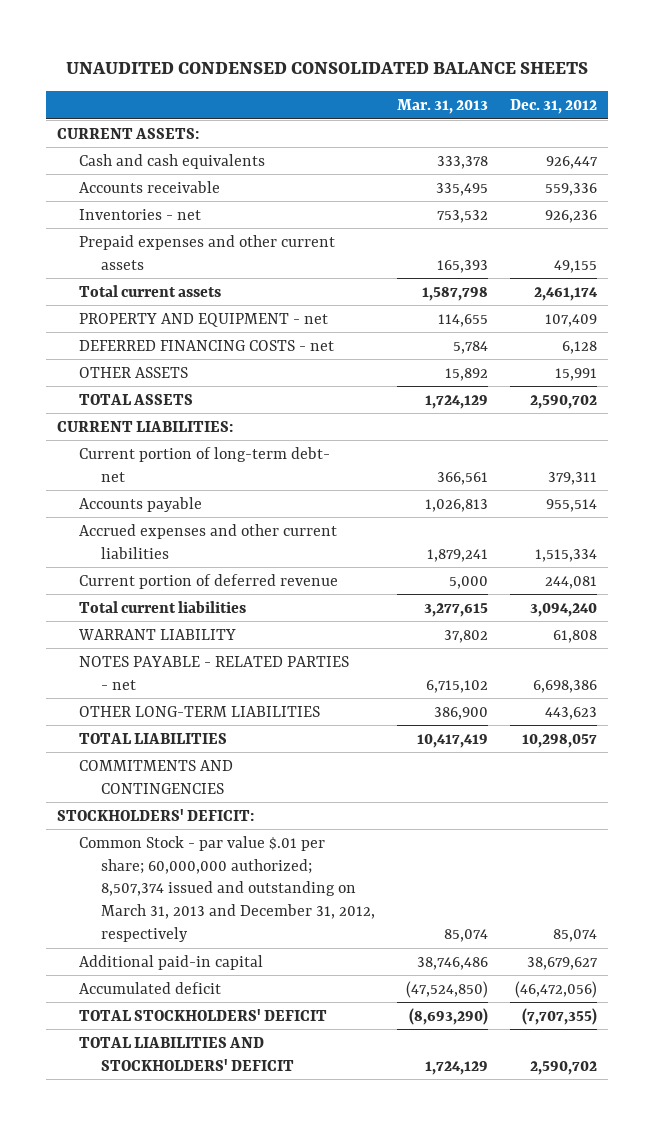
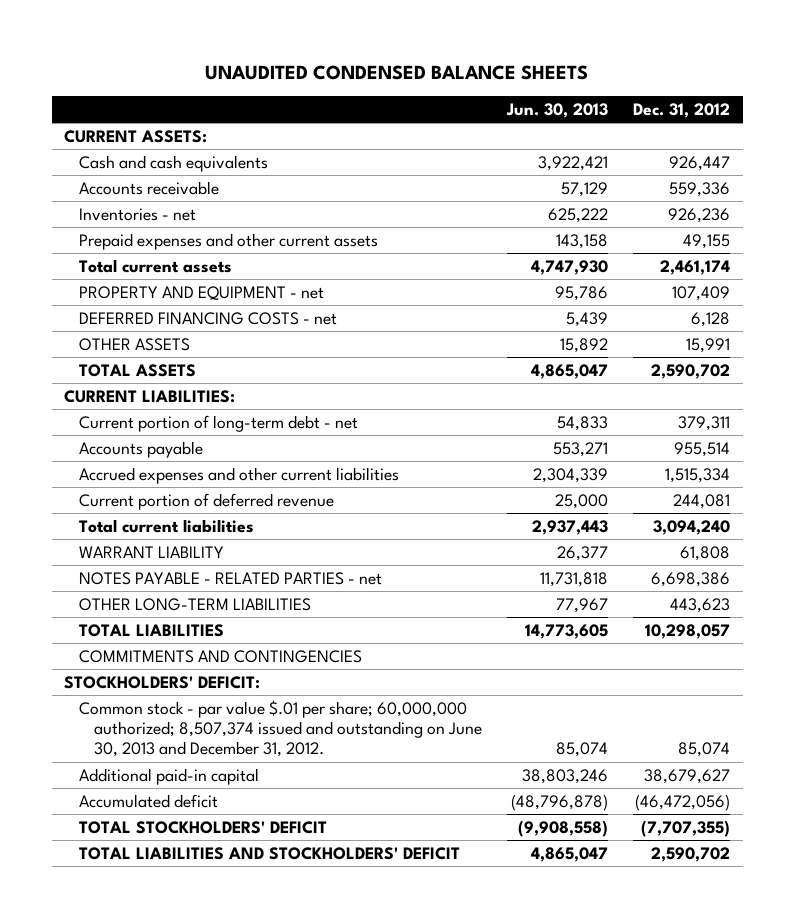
[65,61,588,74] UNAUDITED CONDENSED CONSOLIDATED BALANCE SHEETS -> [205,64,589,80] UNAUDITED CONDENSED BALANCE SHEETS
[397,99,489,115] Mar. 31, 2013 -> none
none -> [506,102,609,118] Jun. 30, 2013
[79,446,331,482] Current portion of long-term debt- net -> [79,414,359,432] Current portion of long-term debt - net
[79,835,376,942] Common Stock - par value $.01 per share; 60,000,000 authorized; 8,507,374 issued and outstanding on March 31, 2013 and December 31, 2012, respectively -> [79,699,483,758] Common stock - par value $.01 per share; 60,000,000 authorized; 8,507,374 issued and outstanding on June 30, 2013 and December 31, 2012.

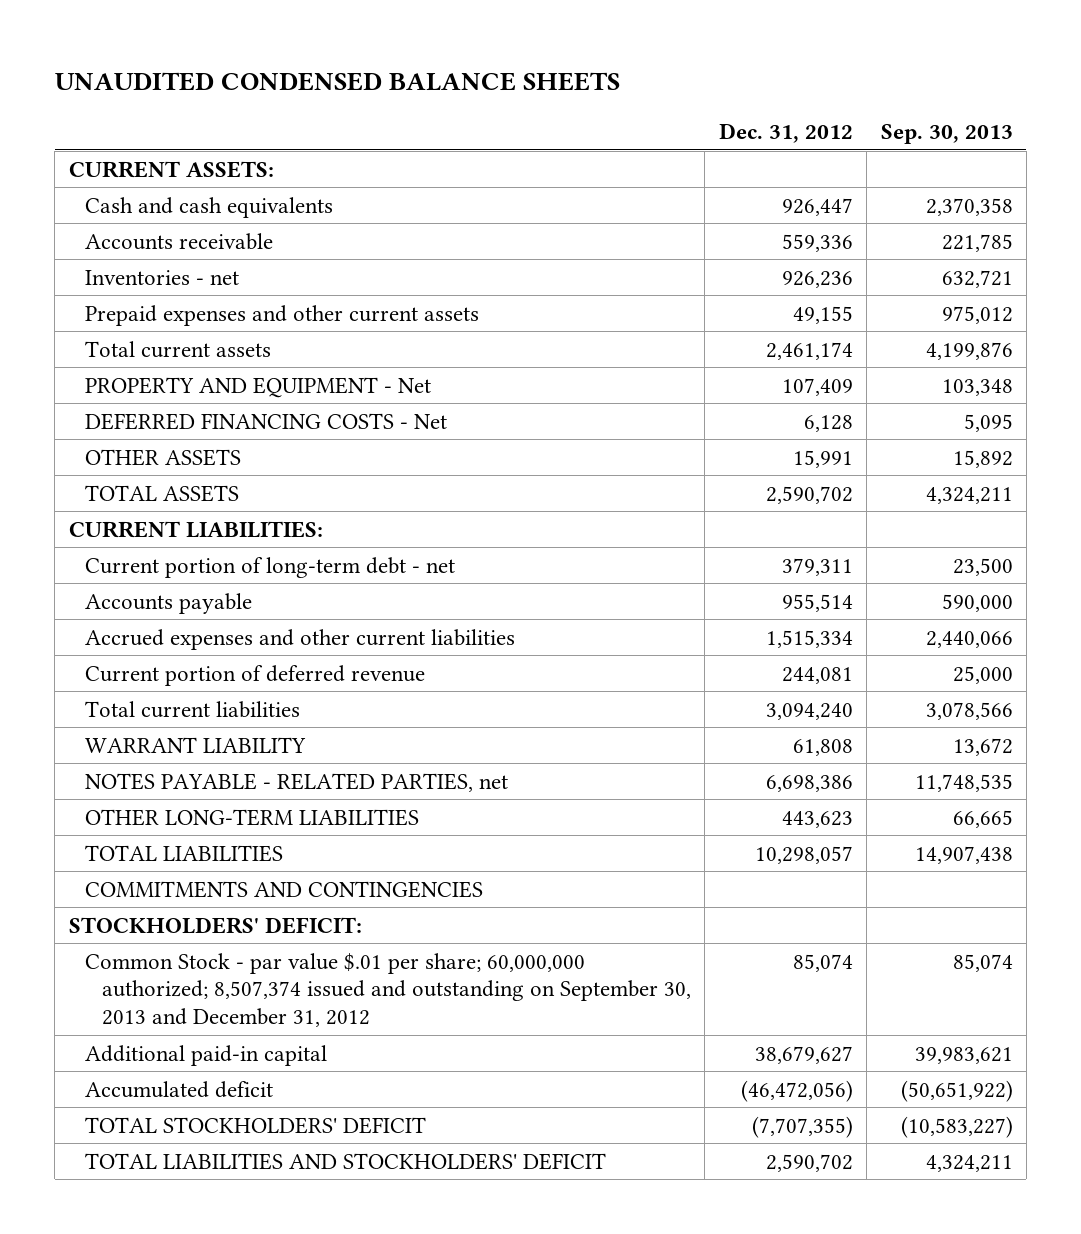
[506,102,609,118] Jun. 30, 2013 -> none
none -> [880,123,1013,144] Sep. 30, 2013
[79,285,325,300] PROPERTY AND EQUIPMENT - net -> [85,376,432,398] PROPERTY AND EQUIPMENT - Net
[79,311,338,325] DEFERRED FINANCING COSTS - net -> [85,412,448,430] DEFERRED FINANCING COSTS - Net
[79,571,383,585] NOTES PAYABLE - RELATED PARTIES - net -> [85,772,509,792] NOTES PAYABLE - RELATED PARTIES, net
[79,699,483,758] Common stock - par value $.01 per share; 60,000,000 authorized; 8,507,374 issued and outstanding on June 30, 2013 and December 31, 2012. -> [85,952,691,1028] Common Stock - par value $.01 per share; 60,000,000 authorized; 8,507,374 issued and outstanding on September 30, 2013 and December 31, 2012

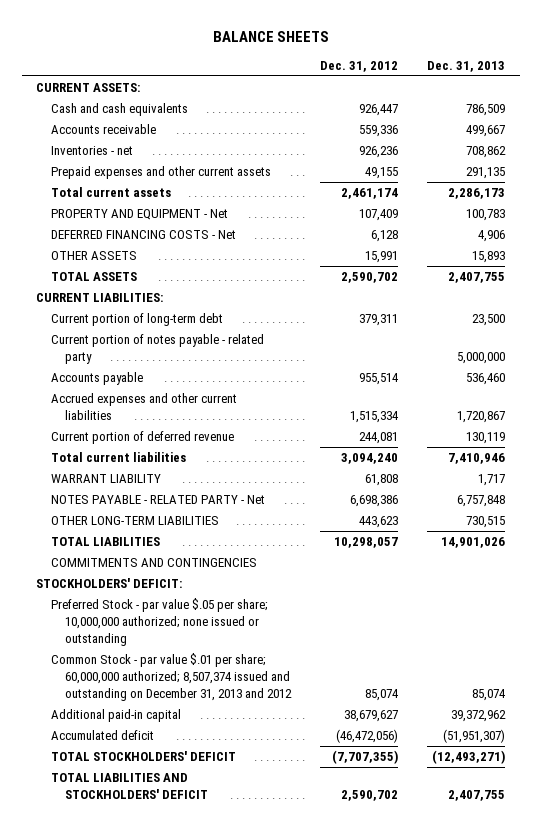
[54,72,620,92] UNAUDITED CONDENSED BALANCE SHEETS -> [212,31,329,43] BALANCE SHEETS
[880,123,1013,144] Sep. 30, 2013 -> none
none -> [427,61,506,73] Dec. 31, 2013
[85,556,456,578] Current portion of long-term debt - net -> [50,313,223,327] Current portion of long-term debt
none -> [50,334,264,364] Current portion of notes payable - related party
[85,772,509,792] NOTES PAYABLE - RELATED PARTIES, net -> [50,495,265,505] NOTES PAYABLE - RELATED PARTY - Net
none -> [50,598,268,646] Preferred Stock - par value $.05 per share; 10,000,000 authorized; none issued or outstanding
[85,952,691,1028] Common Stock - par value $.01 per share; 60,000,000 authorized; 8,507,374 issued and outstanding on September 30, 2013 and December 31, 2012 -> [50,653,292,701] Common Stock - par value $.01 per share; 60,000,000 authorized; 8,507,374 issued and outstanding on December 31, 2013 and 2012

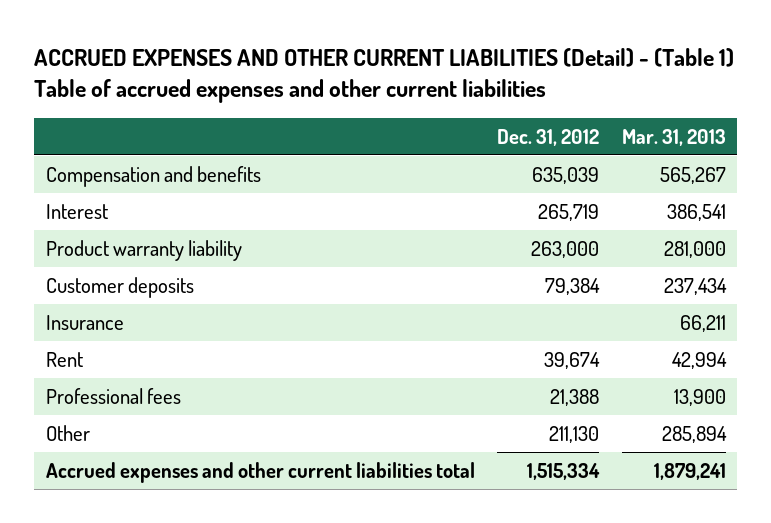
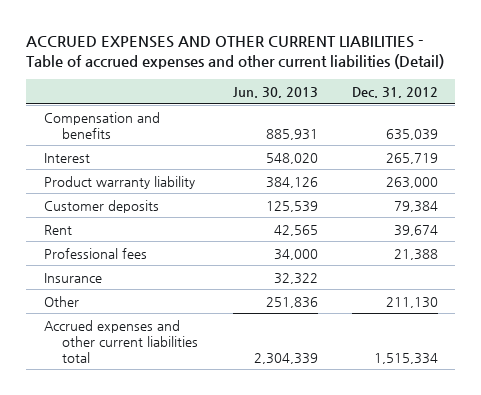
[34,47,735,104] ACCRUED EXPENSES AND OTHER CURRENT LIABILITIES (Detail) - (Table 1) Table of accrued expenses and other current liabilities -> [26,36,445,70] ACCRUED EXPENSES AND OTHER CURRENT LIABILITIES - Table of accrued expenses and other current liabilities (Detail)
[621,128,726,146] Mar. 31, 2013 -> none
none -> [232,86,318,98] Jun. 30, 2013
[45,315,124,331] Insurance -> [43,272,102,283] Insurance

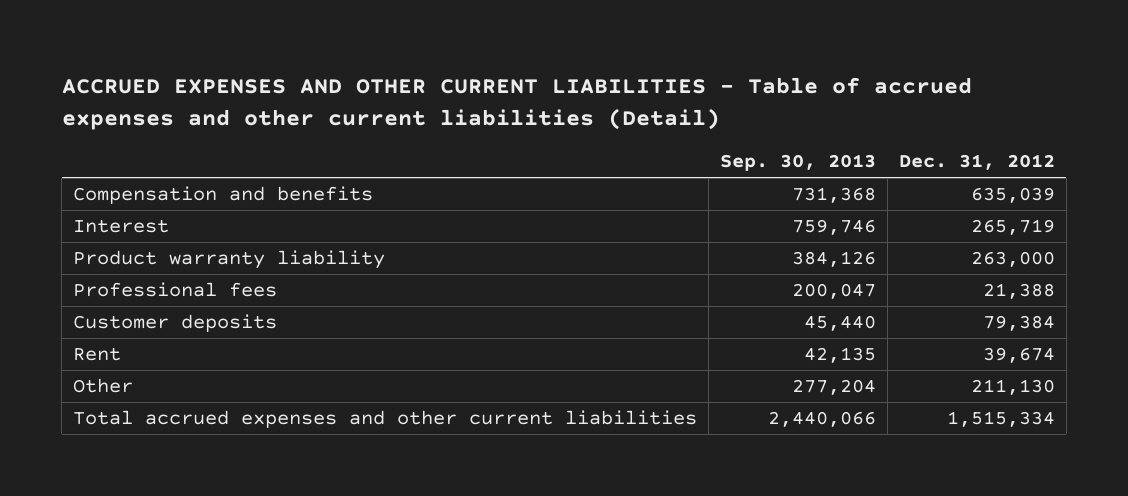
[232,86,318,98] Jun. 30, 2013 -> none
none -> [719,154,876,172] Sep. 30, 2013
[43,247,147,259] Professional fees -> [73,282,278,298] Professional fees
[43,272,102,283] Insurance -> none
[43,319,199,363] Accrued expenses and other current liabilities total -> [73,410,698,429] Total accrued expenses and other current liabilities

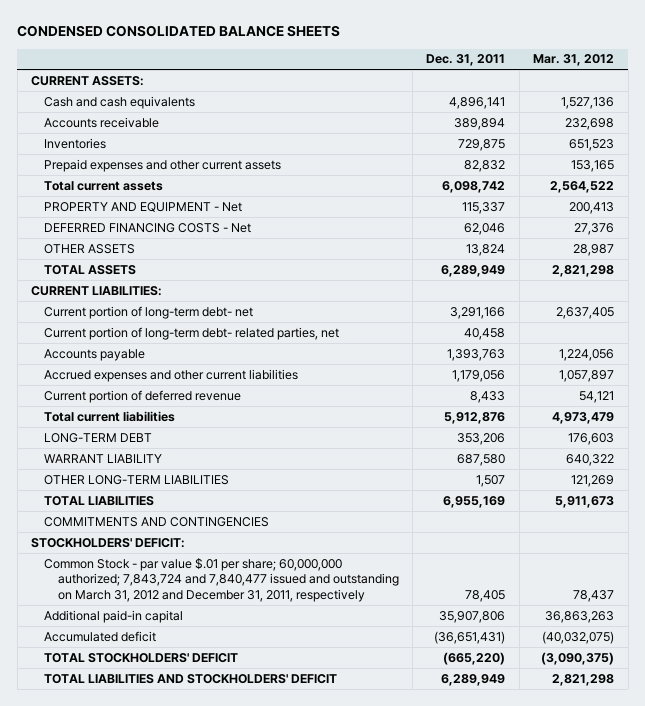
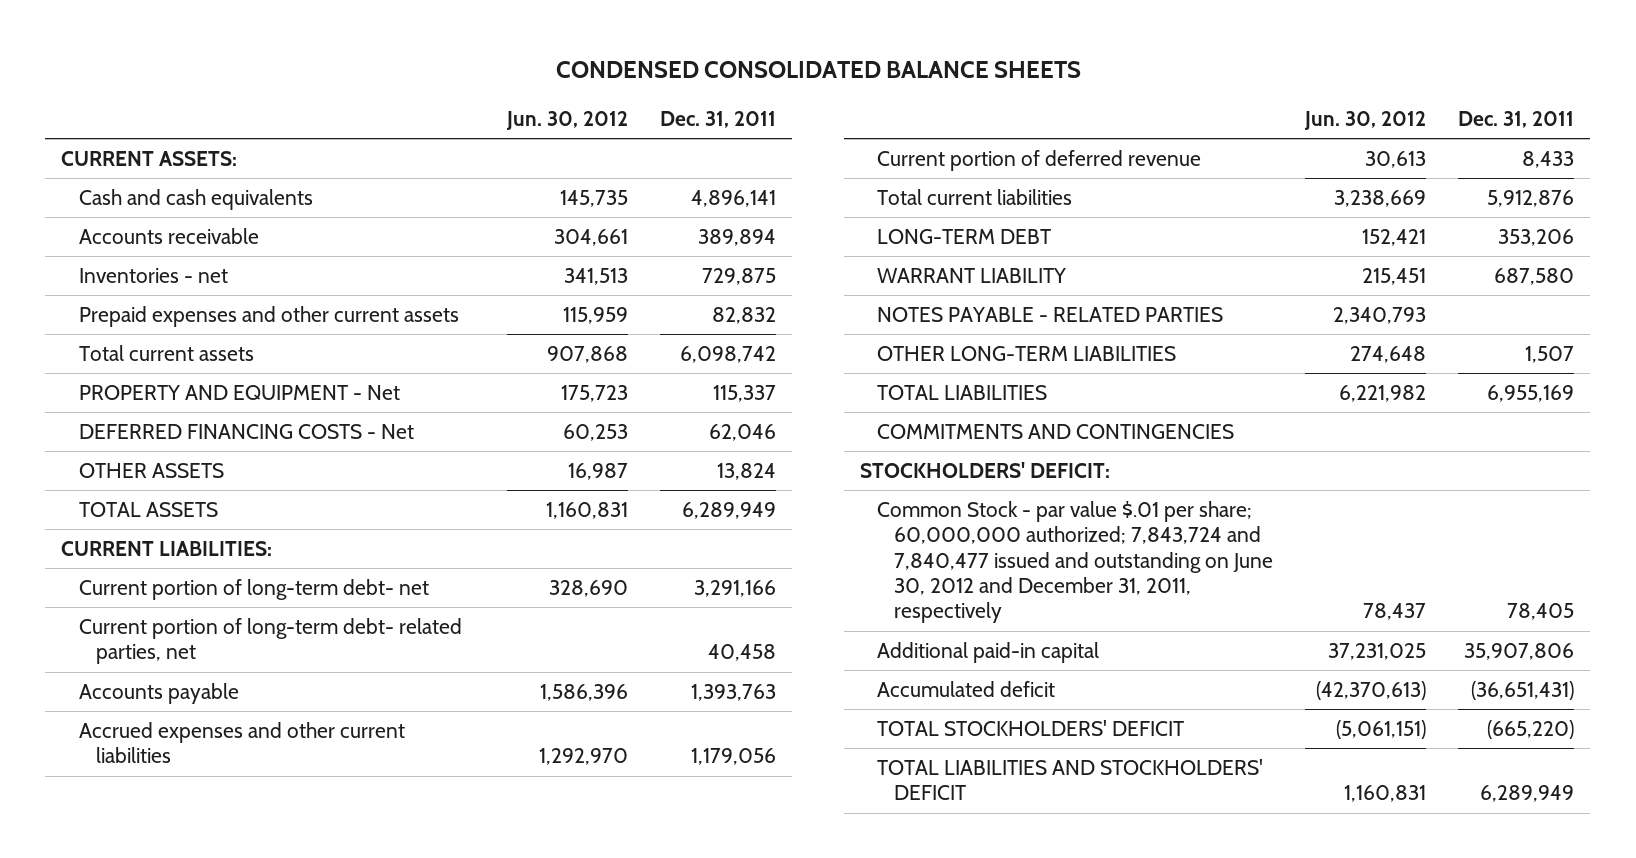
[533,54,615,67] Mar. 31, 2012 -> none
none -> [505,111,628,131] Jun. 30, 2012
[44,137,107,149] Inventories -> [78,268,228,284] Inventories - net
none -> [877,307,1224,323] NOTES PAYABLE - RELATED PARTIES
[44,557,399,603] Common Stock - par value $.01 per share; 60,000,000 authorized; 7,843,724 and 7,840,477 issued and outstanding on March 31, 2012 and December 31, 2011, respectively -> [877,501,1274,624] Common Stock - par value $.01 per share; 60,000,000 authorized; 7,843,724 and 7,840,477 issued and outstanding on June 30, 2012 and December 31, 2011, respectively

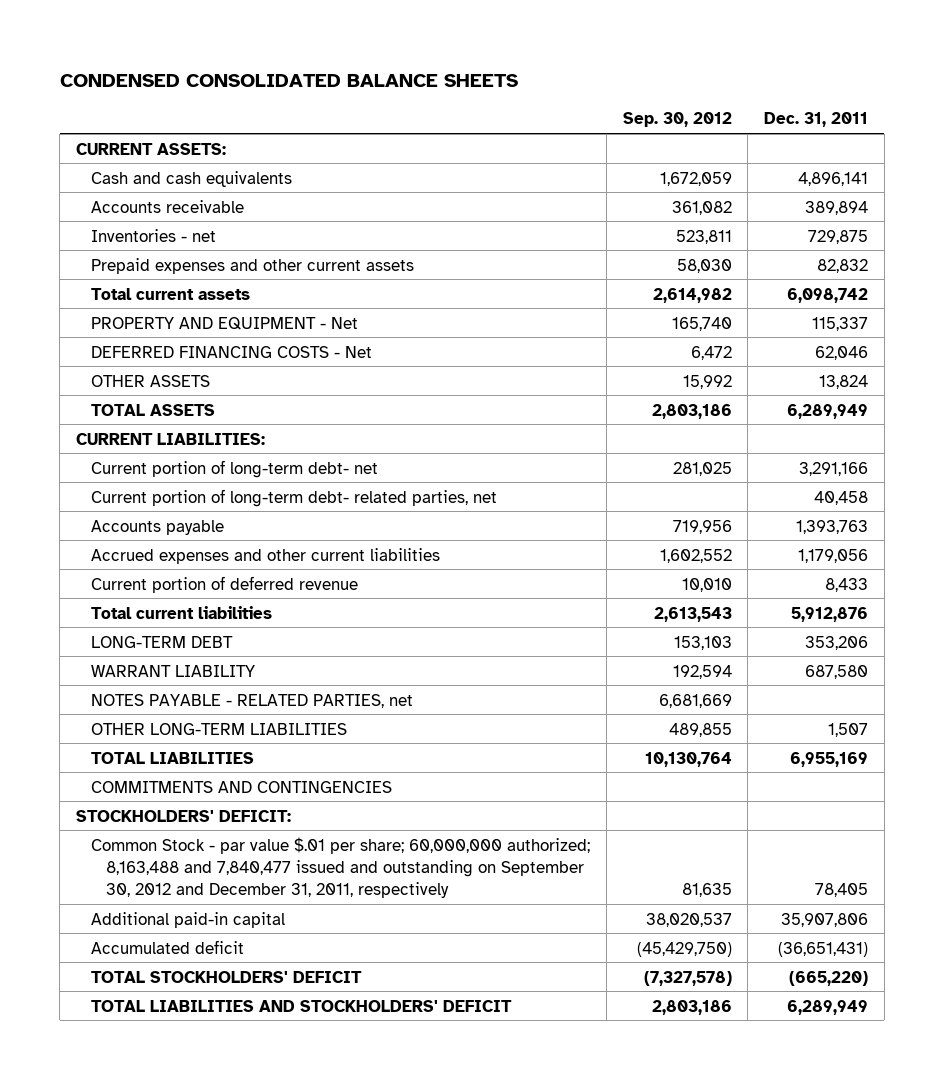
[505,111,628,131] Jun. 30, 2012 -> none
none -> [622,112,732,128] Sep. 30, 2012
[877,307,1224,323] NOTES PAYABLE - RELATED PARTIES -> [91,693,414,708] NOTES PAYABLE - RELATED PARTIES, net
[877,501,1274,624] Common Stock - par value $.01 per share; 60,000,000 authorized; 7,843,724 and 7,840,477 issued and outstanding on June 30, 2012 and December 31, 2011, respectively -> [91,836,591,898] Common Stock - par value $.01 per share; 60,000,000 authorized; 8,163,488 and 7,840,477 issued and outstanding on September 30, 2012 and December 31, 2011, respectively

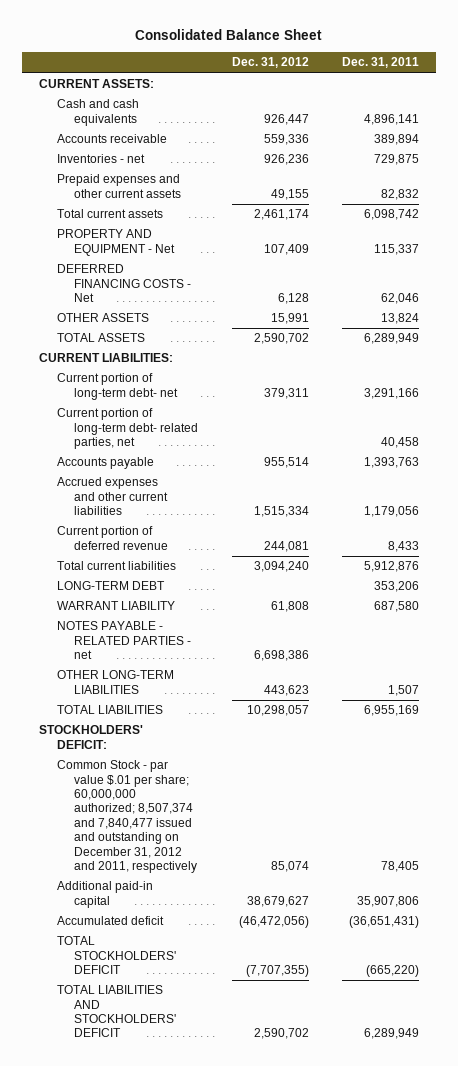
[59,73,518,87] CONDENSED CONSOLIDATED BALANCE SHEETS -> [135,29,323,41] Consolidated Balance Sheet
[622,112,732,128] Sep. 30, 2012 -> none
none -> [231,57,309,69] Dec. 31, 2012
[91,693,414,708] NOTES PAYABLE - RELATED PARTIES, net -> [56,621,192,660] NOTES PAYABLE - RELATED PARTIES - net
[91,780,393,793] COMMITMENTS AND CONTINGENCIES -> none
[91,836,591,898] Common Stock - par value $.01 per share; 60,000,000 authorized; 8,163,488 and 7,840,477 issued and outstanding on September 30, 2012 and December 31, 2011, respectively -> [56,760,198,874] Common Stock - par value $.01 per share; 60,000,000 authorized; 8,507,374 and 7,840,477 issued and outstanding on December 31, 2012 and 2011, respectively

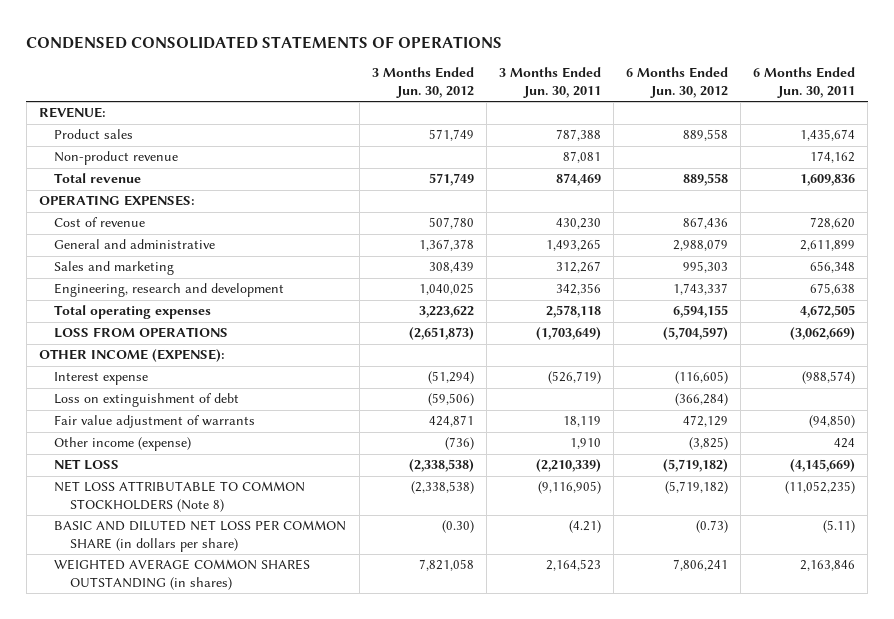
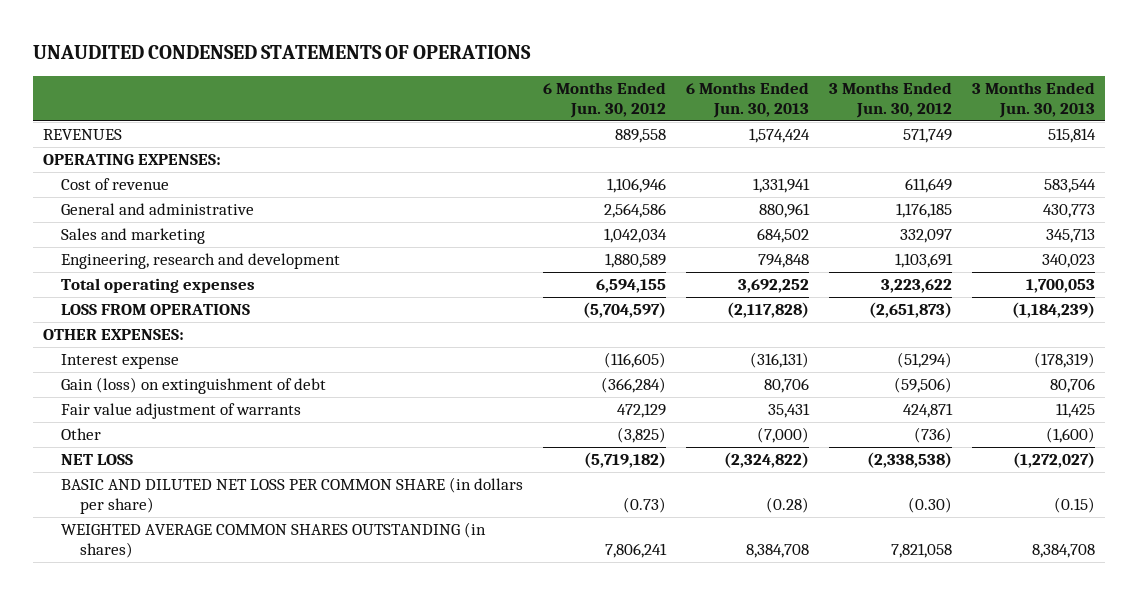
[26,35,503,49] CONDENSED CONSOLIDATED STATEMENTS OF OPERATIONS -> [32,45,531,60] UNAUDITED CONDENSED STATEMENTS OF OPERATIONS
[498,67,601,99] 3 Months Ended Jun. 30, 2011 -> none
[753,67,856,99] 6 Months Ended Jun. 30, 2011 -> none
none -> [686,82,810,119] 6 Months Ended Jun. 30, 2013
none -> [972,82,1096,119] 3 Months Ended Jun. 30, 2013
[38,107,106,119] REVENUE: -> none
[54,129,134,140] Product sales -> none
[54,151,179,166] Non-product revenue -> none
[54,173,142,184] Total revenue -> [42,129,122,141] REVENUES
[428,217,474,230] 507,780 -> [905,178,953,194] 611,649
[683,217,729,230] 867,436 -> [607,178,667,194] 1,106,946
[418,239,474,252] 1,367,378 -> [896,203,953,219] 1,176,185
[673,239,729,252] 2,988,079 -> [604,203,667,219] 2,564,586
[428,262,474,274] 308,439 -> [900,229,953,244] 332,097
[683,261,729,274] 995,303 -> [604,228,668,244] 1,042,034
[418,283,474,296] 1,040,025 -> [895,253,954,269] 1,103,691
[673,283,729,296] 1,743,337 -> [605,253,667,269] 1,880,589
[38,349,225,363] OTHER INCOME (EXPENSE): -> [42,329,184,341] OTHER EXPENSES:
[54,393,240,408] Loss on extinguishment of debt -> [61,377,327,395] Gain (loss) on extinguishment of debt
[54,437,192,452] Other income (expense) -> [61,428,102,441] Other
[54,481,306,513] NET LOSS ATTRIBUTABLE TO COMMON STOCKHOLDERS (Note 8) -> none

